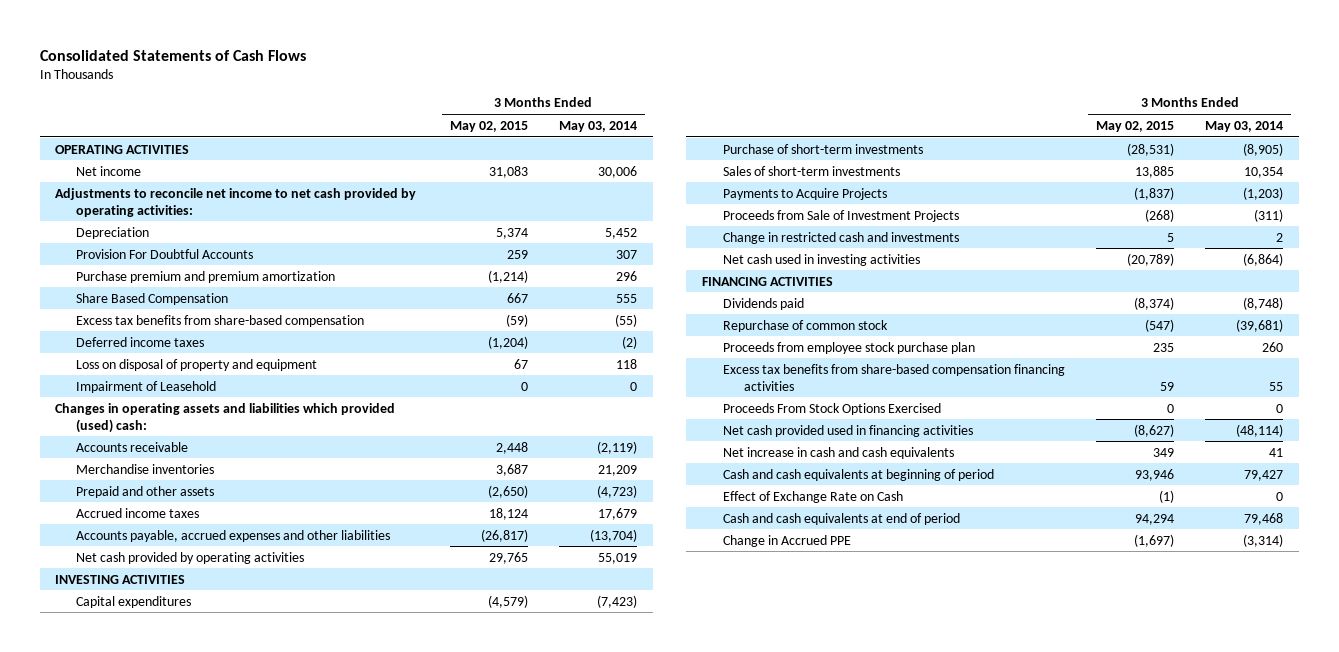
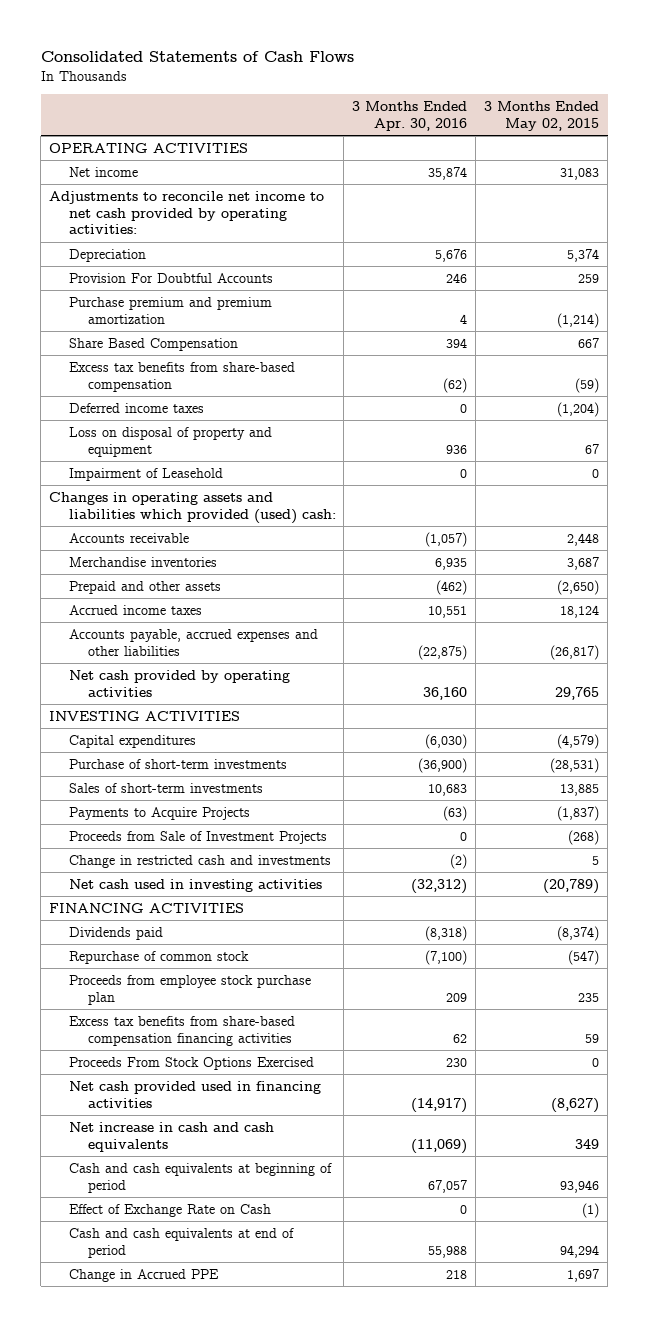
[559,120,638,132] May 03, 2014 -> none
none -> [352,101,468,132] 3 Months Ended Apr. 30, 2016
[1133,533,1174,547] (1,697) -> [567,1268,600,1282] 1,697

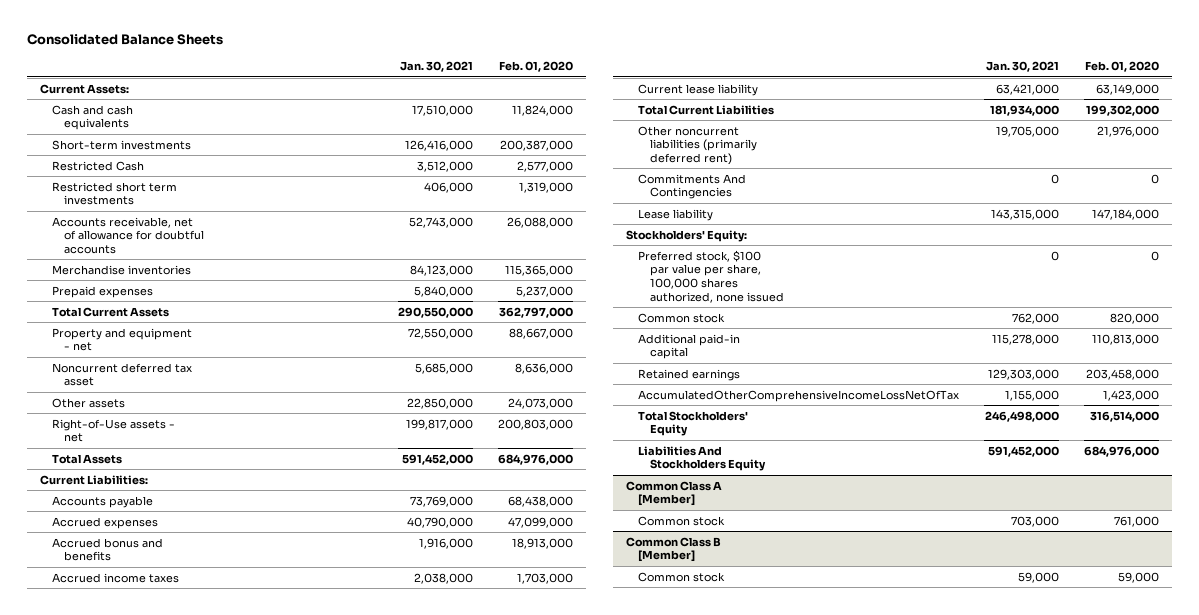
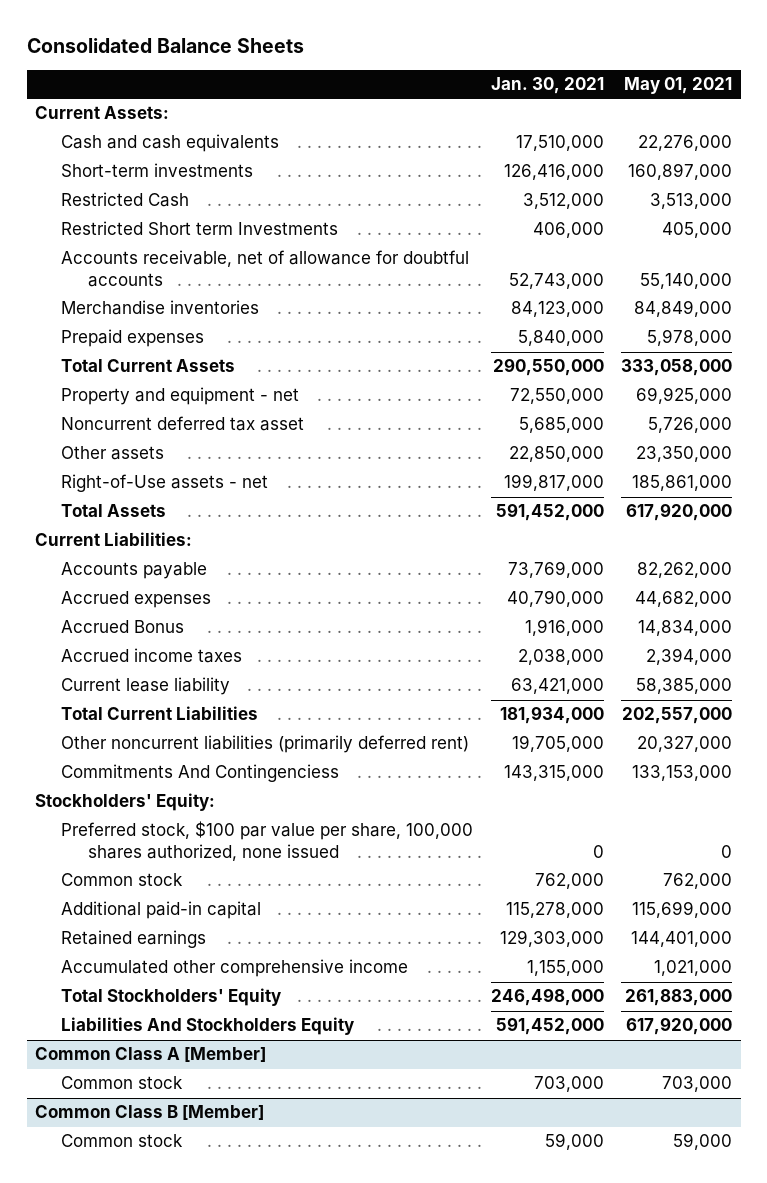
[499,61,574,73] Feb. 01, 2020 -> none
none -> [623,77,732,95] May 01, 2021
[51,181,177,206] Restricted short term investments -> [61,221,339,236] Restricted Short term Investments
[51,537,163,562] Accrued bonus and benefits -> [61,620,185,634] Accrued Bonus
[638,208,714,221] Lease liability -> none
[638,173,747,200] Commitments And Contingencies -> [61,764,340,783] Commitments And Contingenciess
[1051,173,1060,184] 0 -> [503,765,604,782] 143,315,000
[638,389,960,402] AccumulatedOtherComprehensiveIncomeLossNetOfTax -> [61,959,409,978] Accumulated other comprehensive income

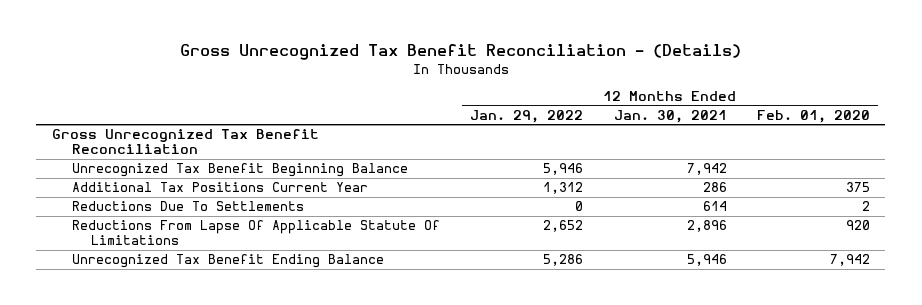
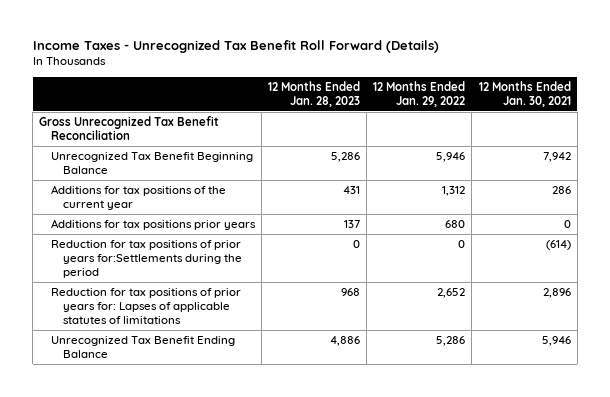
[179,44,741,61] Gross Unrecognized Tax Benefit Reconciliation - (Details) -> [32,40,439,54] Income Taxes - Unrecognized Tax Benefit Roll Forward (Details)
[757,109,871,123] Feb. 01, 2020 -> none
none -> [268,80,361,107] 12 Months Ended Jan. 28, 2023
[71,201,304,212] Reductions Due To Settlements -> none
[71,182,368,193] Additional Tax Positions Current Year -> [50,185,226,210] Additions for tax positions of the current year
none -> [50,219,256,231] Additions for tax positions prior years
none -> [50,240,242,278] Reduction for tax positions of prior years for:Settlements during the period
[71,220,440,246] Reductions From Lapse Of Applicable Statute Of Limitations -> [50,288,241,324] Reduction for tax positions of prior years for: Lapses of applicable statutes of limitations

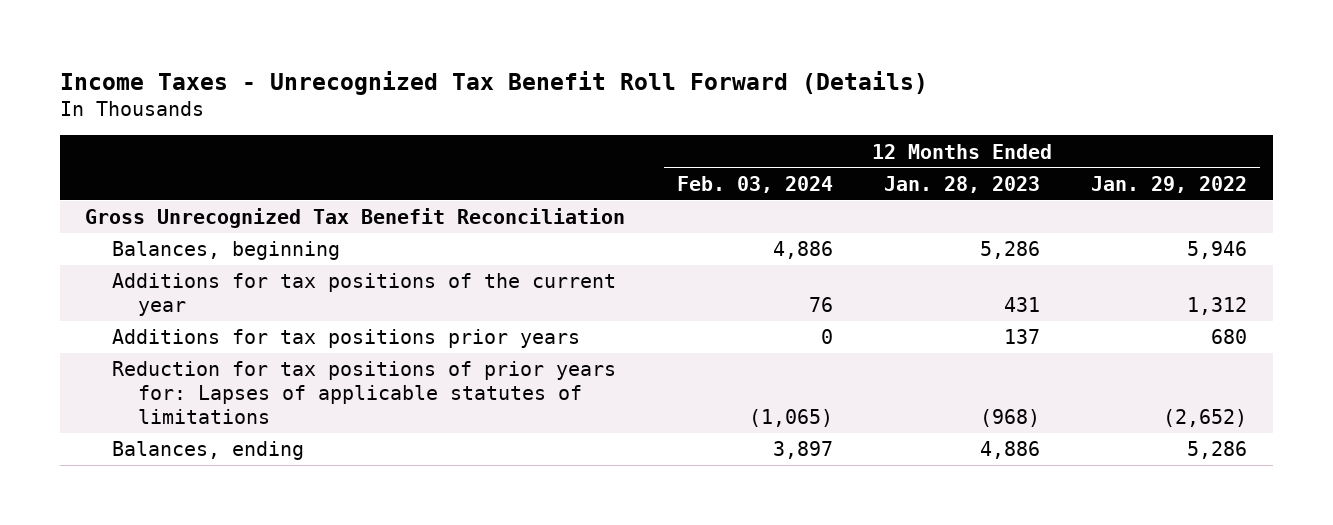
[478,80,571,107] 12 Months Ended Jan. 30, 2021 -> none
none -> [676,175,833,193] Feb. 03, 2024
[50,152,253,174] Unrecognized Tax Benefit Beginning Balance -> [111,241,340,261] Balances, beginning
[50,240,242,278] Reduction for tax positions of prior years for:Settlements during the period -> none
[341,288,361,297] 968 -> [979,409,1040,428] (968)
[437,288,466,299] 2,652 -> [1163,409,1248,428] (2,652)
[50,336,235,358] Unrecognized Tax Benefit Ending Balance -> [111,441,304,461] Balances, ending

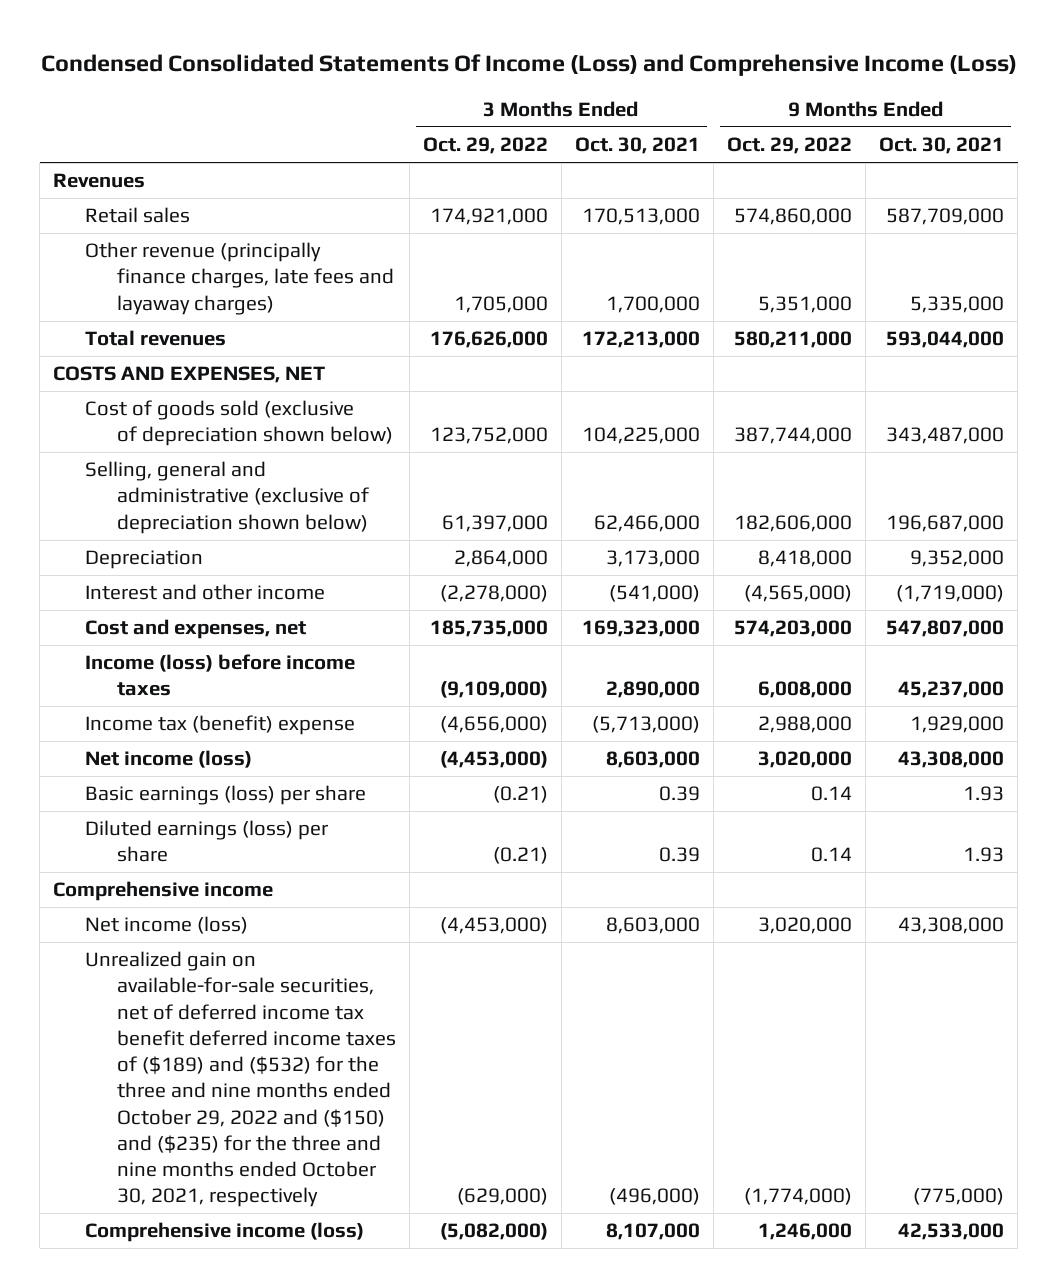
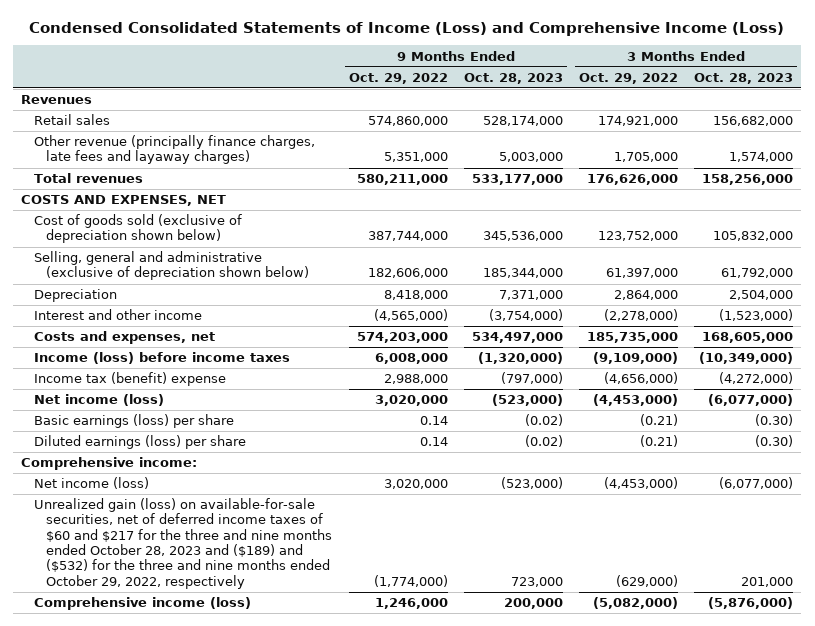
[40,54,1017,77] Condensed Consolidated Statements Of Income (Loss) and Comprehensive Income (Loss) -> [29,21,785,36] Condensed Consolidated Statements of Income (Loss) and Comprehensive Income (Loss)
[574,137,700,155] Oct. 30, 2021 -> none
[879,137,1005,155] Oct. 30, 2021 -> none
none -> [463,72,563,84] Oct. 28, 2023
none -> [694,72,794,84] Oct. 28, 2023
[84,619,306,640] Cost and expenses, net -> [33,331,215,345] Costs and expenses, net
[53,881,274,902] Comprehensive income -> [21,457,198,471] Comprehensive income:
[84,951,396,1208] Unrealized gain on available-for-sale securities, net of deferred income tax benefit deferred income taxes of ($189) and ($532) for the three and nine months ended October 29, 2022 and ($150) and ($235) for the three and nine months ended October 30, 2021, respectively -> [33,498,333,589] Unrealized gain (loss) on available-for-sale securities, net of deferred income taxes of $60 and $217 for the three and nine months ended October 28, 2023 and ($189) and ($532) for the three and nine months ended October 29, 2022, respectively

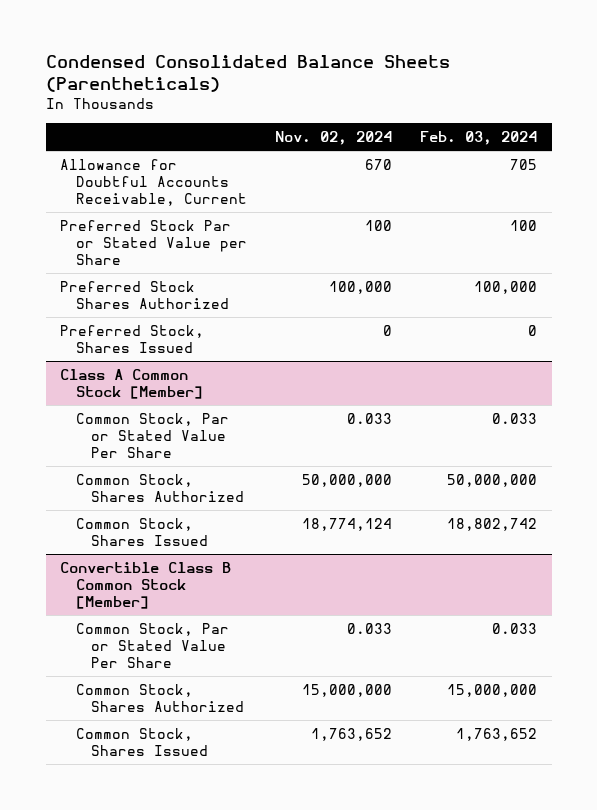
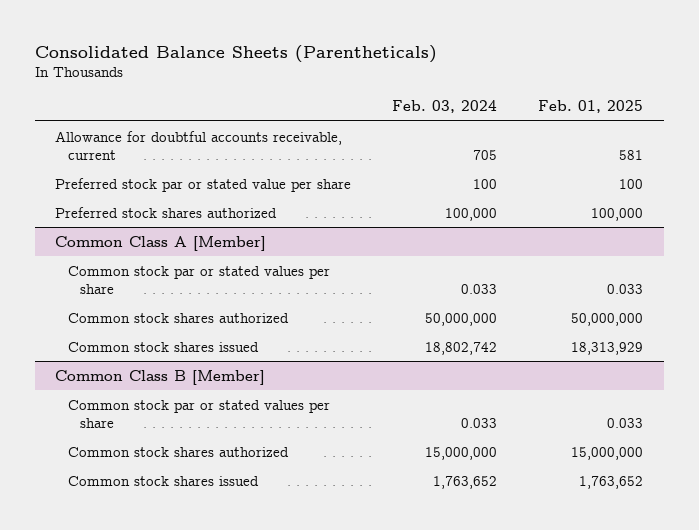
[45,54,450,93] Condensed Consolidated Balance Sheets (Parentheticals) -> [35,44,438,63] Consolidated Balance Sheets (Parentheticals)
[274,131,392,146] Nov. 02, 2024 -> none
none -> [538,100,644,114] Feb. 01, 2025
[60,324,205,353] Preferred Stock, Shares Issued -> none
[60,158,247,206] Allowance for Doubtful Accounts Receivable, Current -> [55,130,343,160] Allowance for doubtful accounts receivable, current
[60,219,247,265] Preferred Stock Par or Stated Value per Share -> [55,177,352,192] Preferred stock par or stated value per share
[60,280,229,309] Preferred Stock Shares Authorized -> [55,206,278,218] Preferred stock shares authorized
[60,368,203,399] Class A Common Stock [Member] -> [55,235,267,251] Common Class A [Member]
[75,412,229,458] Common Stock, Par or Stated Value Per Share -> [67,265,330,294] Common stock par or stated values per share
[75,473,245,502] Common Stock, Shares Authorized -> [67,312,289,323] Common stock shares authorized
[75,517,209,546] Common Stock, Shares Issued -> [67,341,259,352] Common stock shares issued
[60,561,232,609] Convertible Class B Common Stock [Member] -> [55,369,266,385] Common Class B [Member]
[75,622,229,668] Common Stock, Par or Stated Value Per Share -> [67,399,330,428] Common stock par or stated values per share
[75,683,245,712] Common Stock, Shares Authorized -> [67,446,289,457] Common stock shares authorized
[75,727,209,756] Common Stock, Shares Issued -> [67,475,259,486] Common stock shares issued

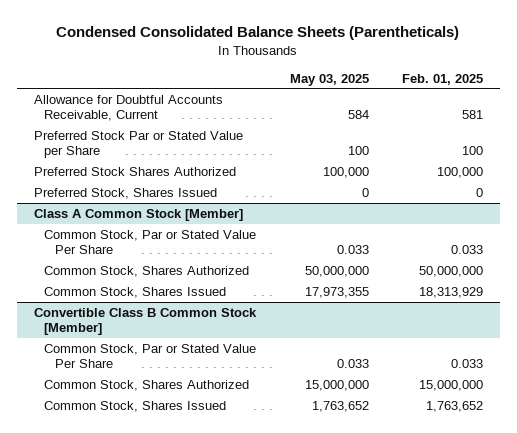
[35,44,438,63] Consolidated Balance Sheets (Parentheticals) -> [56,26,460,41] Condensed Consolidated Balance Sheets (Parentheticals)
[392,100,498,114] Feb. 03, 2024 -> none
none -> [289,73,369,86] May 03, 2025
[55,130,343,160] Allowance for doubtful accounts receivable, current -> [33,94,223,121] Allowance for Doubtful Accounts Receivable, Current
[55,177,352,192] Preferred stock par or stated value per share -> [33,130,243,158] Preferred Stock Par or Stated Value per Share
[55,206,278,218] Preferred stock shares authorized -> [33,166,236,176] Preferred Stock Shares Authorized
none -> [33,187,217,199] Preferred Stock, Shares Issued
[55,235,267,251] Common Class A [Member] -> [33,208,243,221] Class A Common Stock [Member]
[67,265,330,294] Common stock par or stated values per share -> [44,229,257,254] Common Stock, Par or Stated Value Per Share
[67,312,289,323] Common stock shares authorized -> [44,265,250,277] Common Stock, Shares Authorized
[67,341,259,352] Common stock shares issued -> [44,286,227,298] Common Stock, Shares Issued
[55,369,266,385] Common Class B [Member] -> [33,307,257,335] Convertible Class B Common Stock [Member]
[67,399,330,428] Common stock par or stated values per share -> [44,343,257,368] Common Stock, Par or Stated Value Per Share
[67,446,289,457] Common stock shares authorized -> [44,379,250,391] Common Stock, Shares Authorized
[67,475,259,486] Common stock shares issued -> [44,400,227,412] Common Stock, Shares Issued

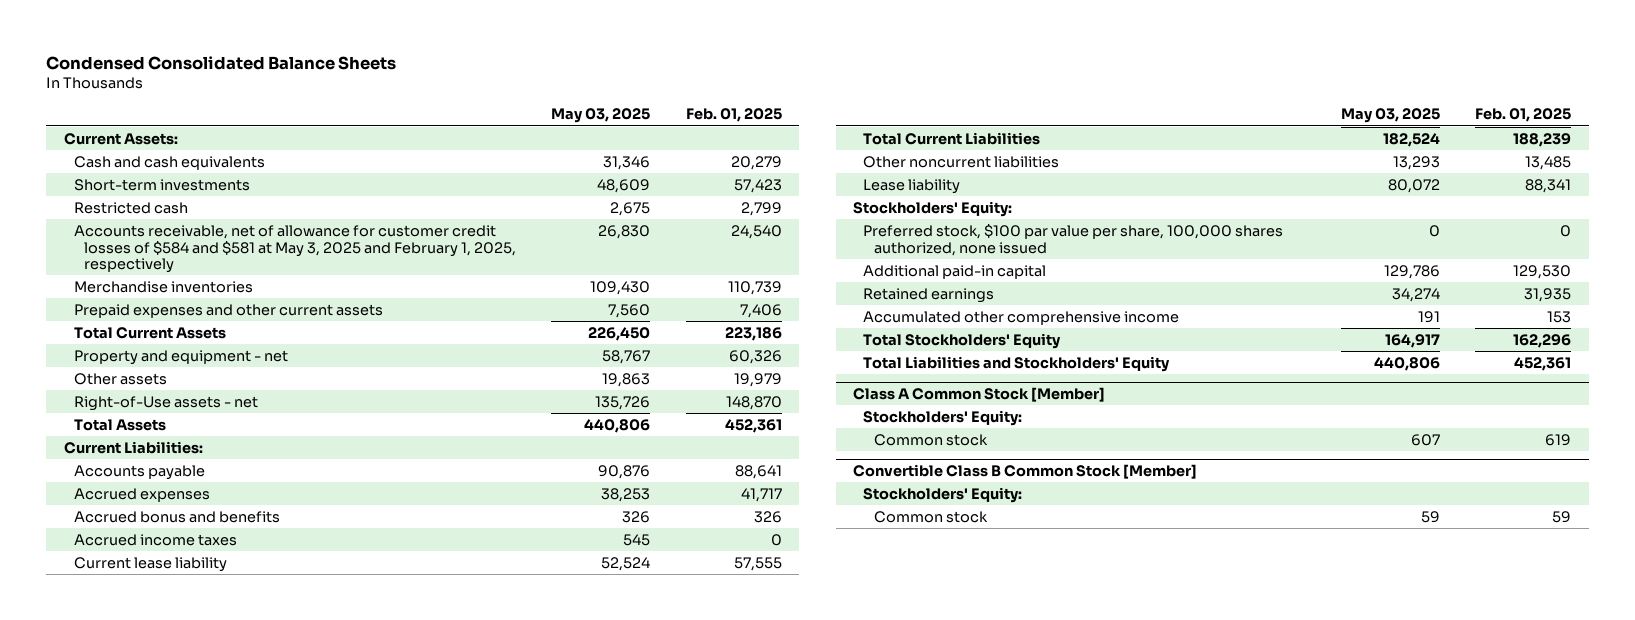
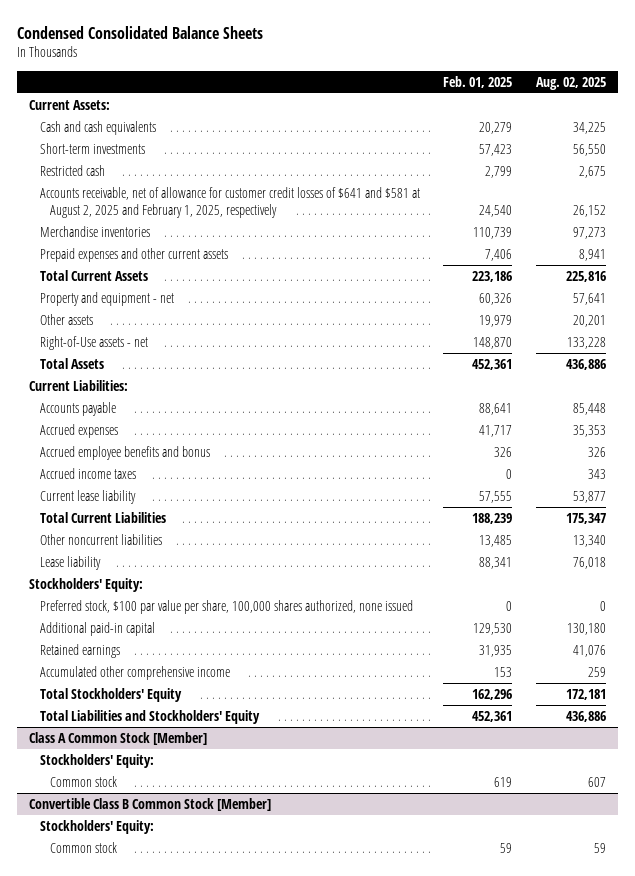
[551,108,651,124] May 03, 2025 -> none
none -> [535,76,606,90] Aug. 02, 2025
[73,224,517,274] Accounts receivable, net of allowance for customer credit losses of $584 and $581 at May 3, 2025 and February 1, 2025, respectively -> [39,186,420,218] Accounts receivable, net of allowance for customer credit losses of $641 and $581 at August 2, 2025 and February 1, 2025, respectively
[73,510,280,523] Accrued bonus and benefits -> [39,445,210,460] Accrued employee benefits and bonus

